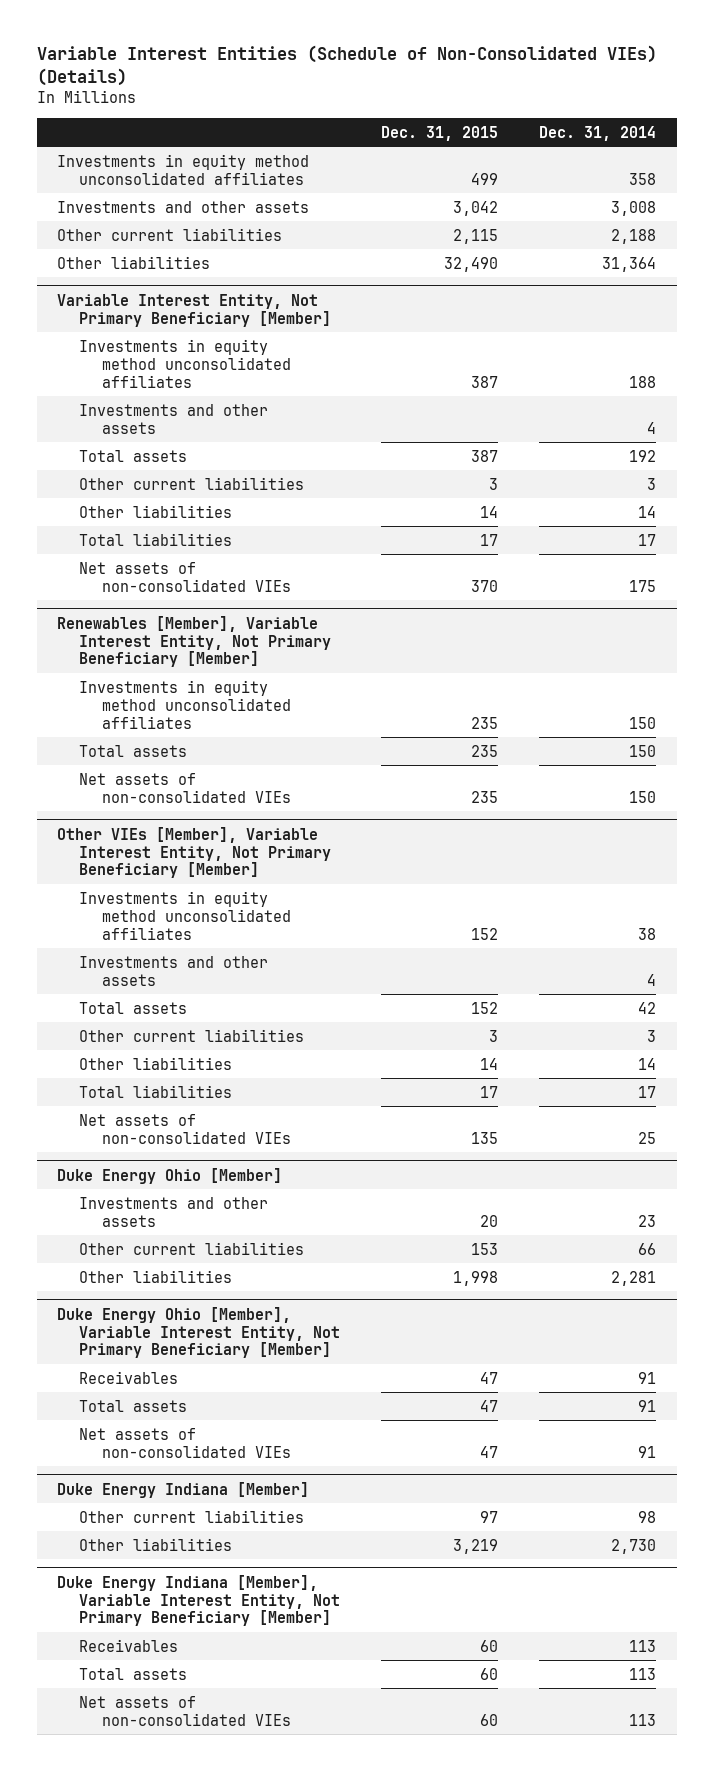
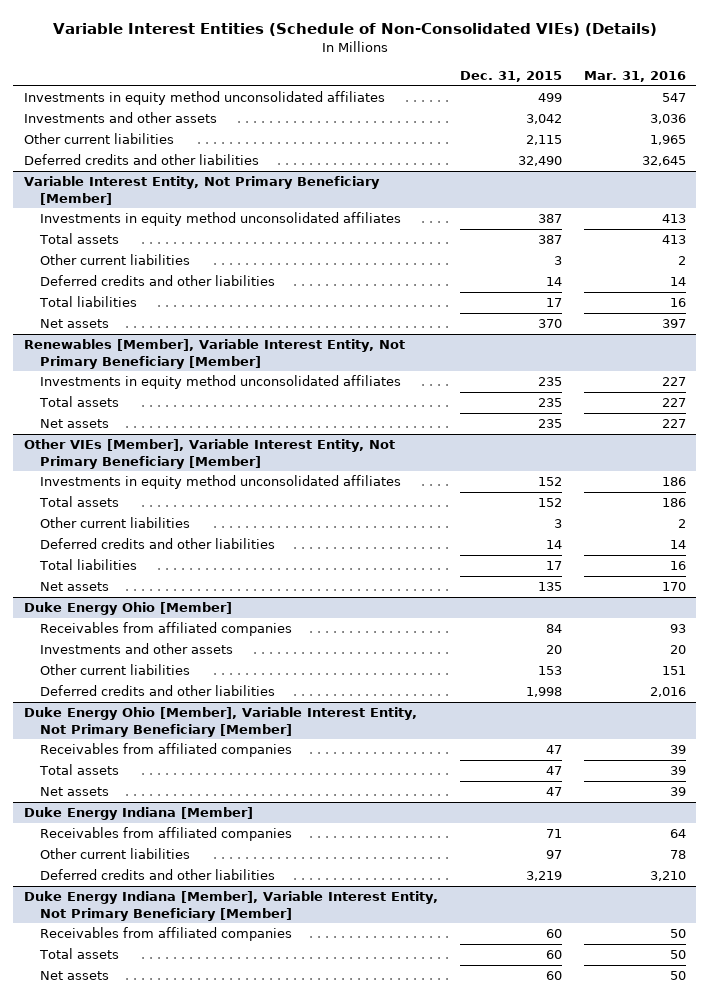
[539,125,657,141] Dec. 31, 2014 -> none
none -> [583,70,686,82] Mar. 31, 2016
[57,255,211,269] Other liabilities -> [24,154,260,166] Deferred credits and other liabilities
[79,403,269,434] Investments and other assets -> none
[79,504,233,518] Other liabilities -> [40,275,276,287] Deferred credits and other liabilities
[79,561,291,592] Net assets of non-consolidated VIEs -> [40,319,110,329] Net assets
[79,772,291,803] Net assets of non-consolidated VIEs -> [40,419,110,429] Net assets
[79,955,269,986] Investments and other assets -> none
[79,1056,233,1070] Other liabilities -> [40,538,276,550] Deferred credits and other liabilities
[79,1113,291,1144] Net assets of non-consolidated VIEs -> [40,582,110,592] Net assets
none -> [40,622,293,637] Receivables from affiliated companies
[79,1269,233,1283] Other liabilities -> [40,685,276,697] Deferred credits and other liabilities
[79,1370,179,1384] Receivables -> none
none -> [40,743,293,758] Receivables from affiliated companies
[79,1427,291,1458] Net assets of non-consolidated VIEs -> [40,787,110,797] Net assets
none -> [40,827,293,842] Receivables from affiliated companies
[79,1537,233,1551] Other liabilities -> [40,869,276,881] Deferred credits and other liabilities
[79,1638,179,1652] Receivables -> none
none -> [40,927,293,942] Receivables from affiliated companies
[79,1695,291,1726] Net assets of non-consolidated VIEs -> [40,971,110,981] Net assets

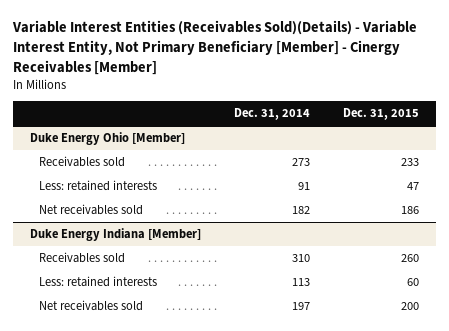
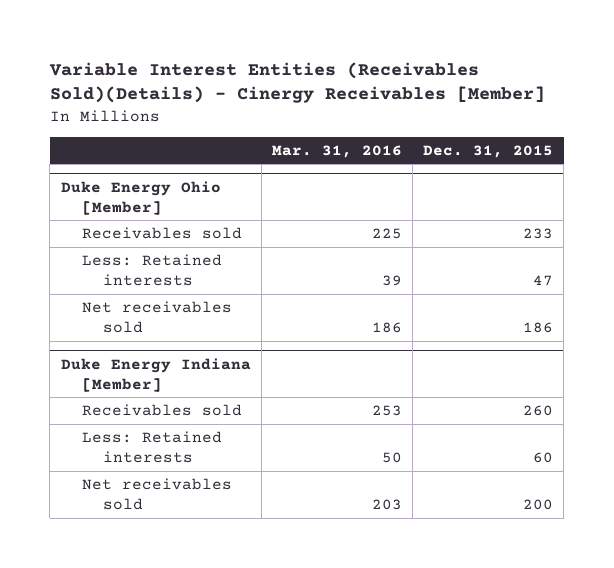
[11,20,417,75] Variable Interest Entities (Receivables Sold)(Details) - Variable Interest Entity, Not Primary Beneficiary [Member] - Cinergy Receivables [Member] -> [48,61,545,104] Variable Interest Entities (Receivables Sold)(Details) - Cinergy Receivables [Member]
[234,108,311,121] Dec. 31, 2014 -> none
none -> [271,144,402,158] Mar. 31, 2016
[38,180,157,192] Less: retained interests -> [81,253,222,286] Less: Retained interests
[38,276,157,288] Less: retained interests -> [81,430,222,463] Less: Retained interests

